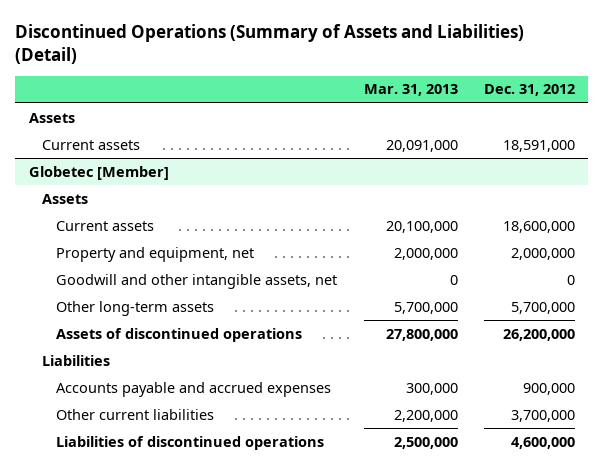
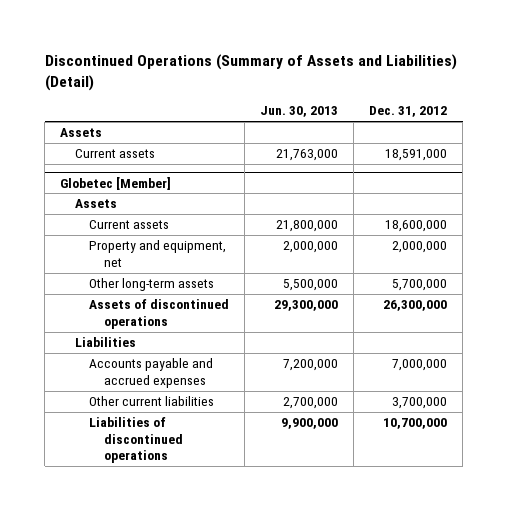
[363,84,458,97] Mar. 31, 2013 -> none
none -> [260,106,339,118] Jun. 30, 2013
[56,273,338,289] Goodwill and other intangible assets, net -> none
[502,328,575,341] 26,200,000 -> [383,300,448,312] 26,300,000
[522,382,575,395] 900,000 -> [392,359,448,372] 7,000,000
[510,436,575,449] 4,600,000 -> [383,418,448,430] 10,700,000

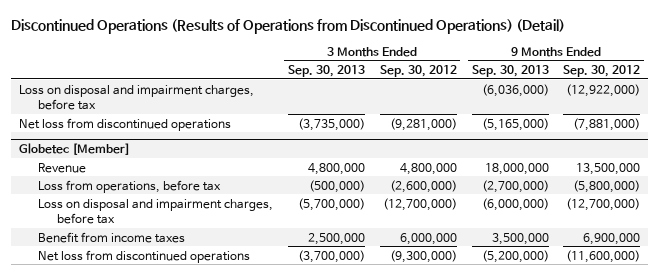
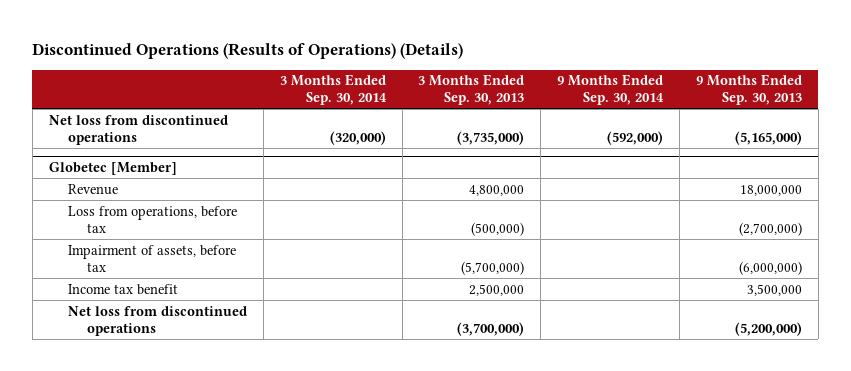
[11,19,566,35] Discontinued Operations (Results of Operations from Discontinued Operations) (Detail) -> [32,43,464,60] Discontinued Operations (Results of Operations) (Details)
[379,65,457,78] Sep. 30, 2012 -> none
[563,65,641,78] Sep. 30, 2012 -> none
none -> [279,74,387,106] 3 Months Ended Sep. 30, 2014
none -> [557,74,665,106] 9 Months Ended Sep. 30, 2014
[18,84,254,110] Loss on disposal and impairment charges, before tax -> none
[37,198,273,224] Loss on disposal and impairment charges, before tax -> [68,244,237,272] Impairment of assets, before tax
[37,231,185,243] Benefit from income taxes -> [68,283,179,295] Income tax benefit

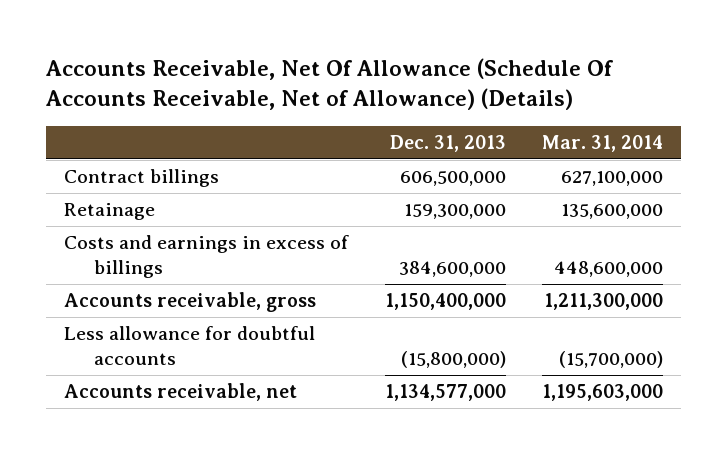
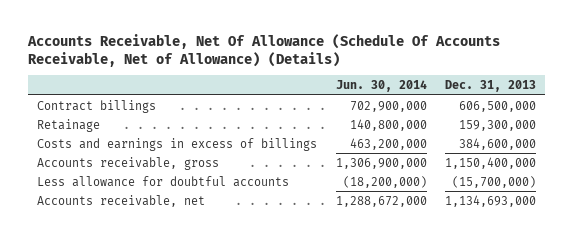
[541,134,663,152] Mar. 31, 2014 -> none
none -> [335,79,427,92] Jun. 30, 2014
[400,351,506,369] (15,800,000) -> [452,175,537,188] (15,700,000)
[384,384,506,402] 1,134,577,000 -> [445,194,537,207] 1,134,693,000

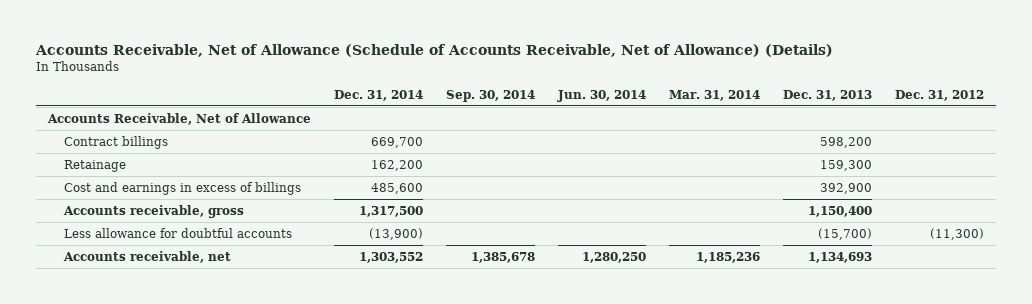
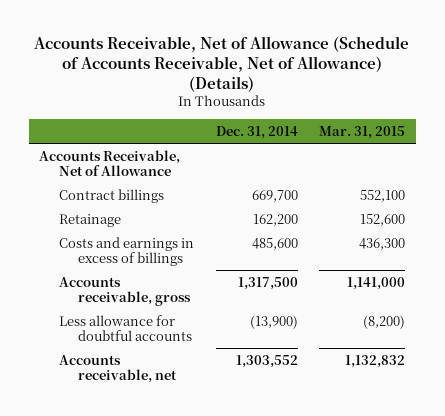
[446,89,536,102] Sep. 30, 2014 -> none
[557,89,647,102] Jun. 30, 2014 -> none
[669,89,761,101] Mar. 31, 2014 -> none
[783,89,873,101] Dec. 31, 2013 -> none
[895,89,985,101] Dec. 31, 2012 -> none
none -> [319,125,406,139] Mar. 31, 2015
[63,181,301,195] Cost and earnings in excess of billings -> [58,236,194,266] Costs and earnings in excess of billings

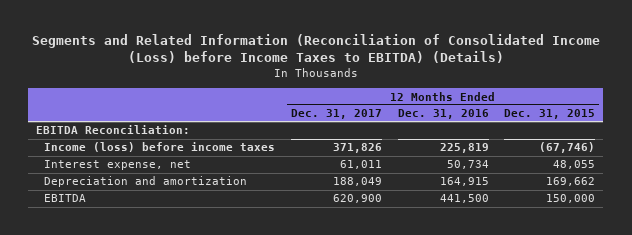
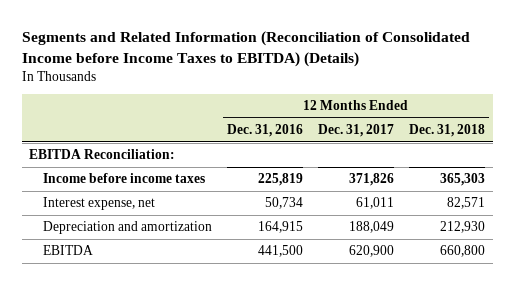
[31,34,600,64] Segments and Related Information (Reconciliation of Consolidated Income (Loss) before Income Taxes to EBITDA) (Details) -> [21,31,470,67] Segments and Related Information (Reconciliation of Consolidated Income before Income Taxes to EBITDA) (Details)
[504,109,596,120] Dec. 31, 2015 -> none
none -> [409,124,486,138] Dec. 31, 2018
[44,142,276,153] Income (loss) before income taxes -> [43,173,206,184] Income before income taxes

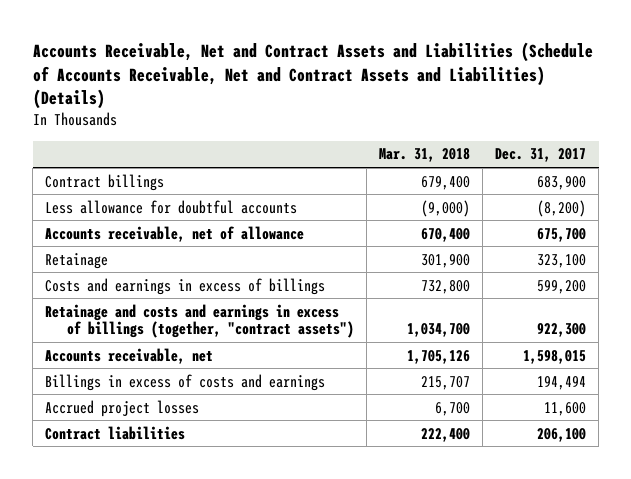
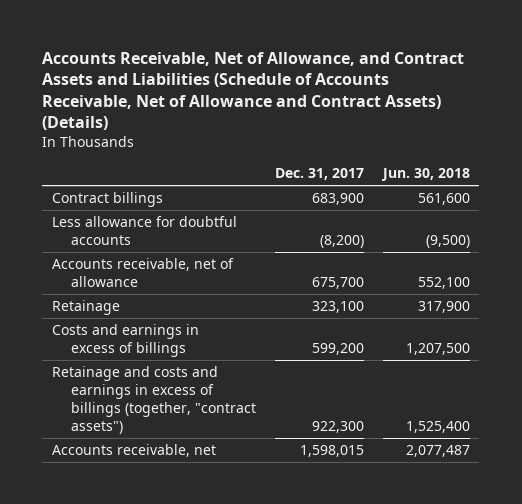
[32,41,593,110] Accounts Receivable, Net and Contract Assets and Liabilities (Schedule of Accounts Receivable, Net and Contract Assets and Liabilities) (Details) -> [42,51,465,131] Accounts Receivable, Net of Allowance, and Contract Assets and Liabilities (Schedule of Accounts Receivable, Net of Allowance and Contract Assets) (Details)
[378,148,470,163] Mar. 31, 2018 -> none
none -> [380,168,470,182] Jun. 30, 2018
[45,373,326,391] Billings in excess of costs and earnings -> none
[45,399,200,417] Accrued project losses -> none
[45,425,186,440] Contract liabilities -> none

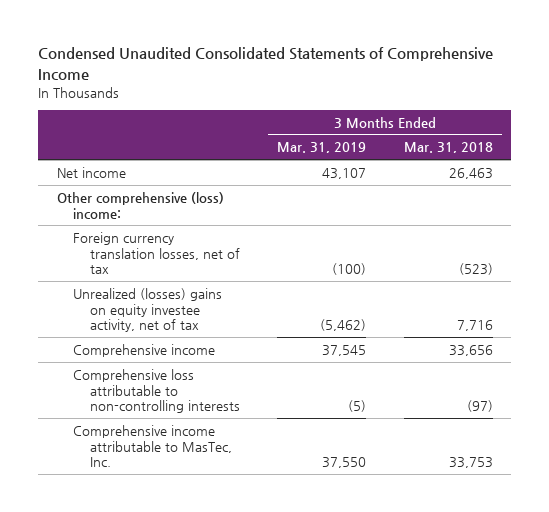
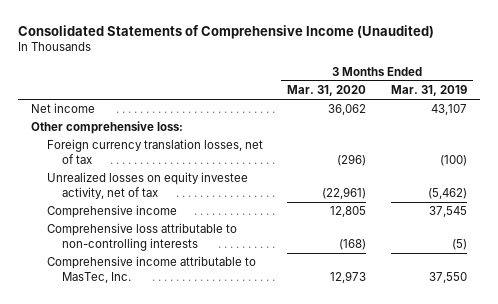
[37,47,493,80] Condensed Unaudited Consolidated Statements of Comprehensive Income -> [18,24,435,39] Consolidated Statements of Comprehensive Income (Unaudited)
[403,142,493,154] Mar. 31, 2018 -> none
none -> [287,85,367,97] Mar. 31, 2020
[56,191,224,219] Other comprehensive (loss) income: -> [30,121,183,135] Other comprehensive loss:
[73,287,223,333] Unrealized (losses) gains on equity investee activity, net of tax -> [46,172,248,199] Unrealized losses on equity investee activity, net of tax

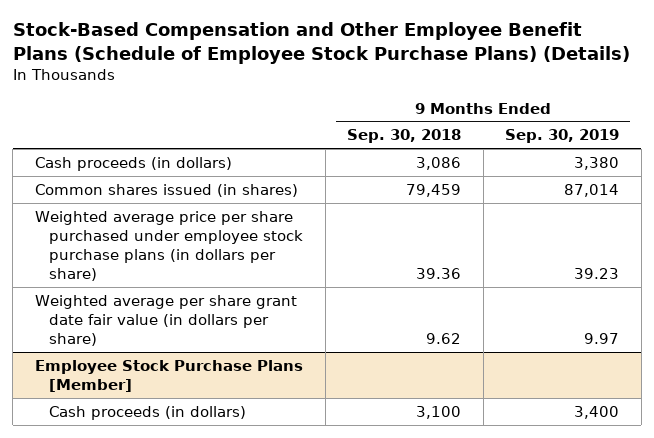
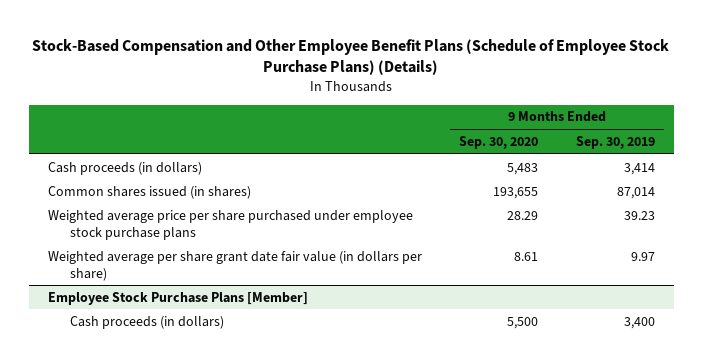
[347,129,462,144] Sep. 30, 2018 -> none
none -> [459,135,539,149] Sep. 30, 2020
[574,156,620,170] 3,380 -> [623,162,655,175] 3,414
[34,210,304,281] Weighted average price per share purchased under employee stock purchase plans (in dollars per share) -> [47,209,413,240] Weighted average price per share purchased under employee stock purchase plans

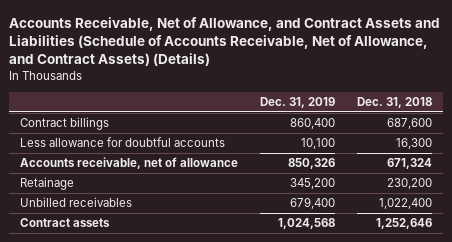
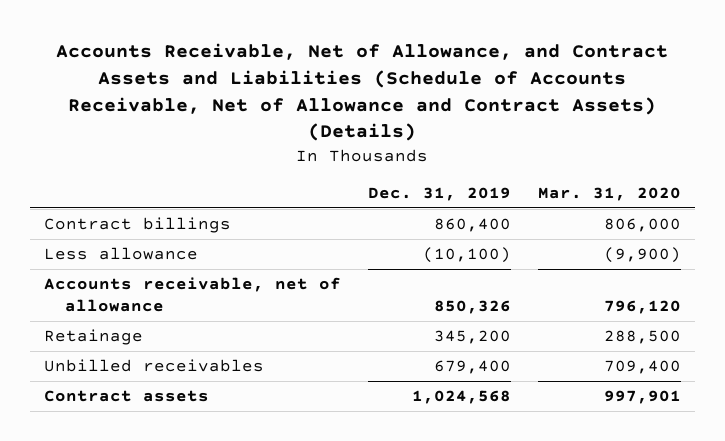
[9,16,441,67] Accounts Receivable, Net of Allowance, and Contract Assets and Liabilities (Schedule of Accounts Receivable, Net of Allowance, and Contract Assets) (Details) -> [56,42,669,142] Accounts Receivable, Net of Allowance, and Contract Assets and Liabilities (Schedule of Accounts Receivable, Net of Allowance and Contract Assets) (Details)
[357,96,433,108] Dec. 31, 2018 -> none
none -> [538,187,682,202] Mar. 31, 2020
[20,137,226,148] Less allowance for doubtful accounts -> [43,247,198,261] Less allowance
[301,138,336,150] 10,100 -> [422,247,511,264] (10,100)

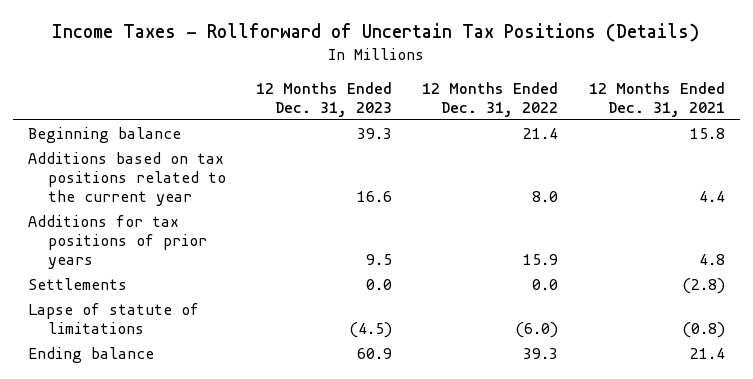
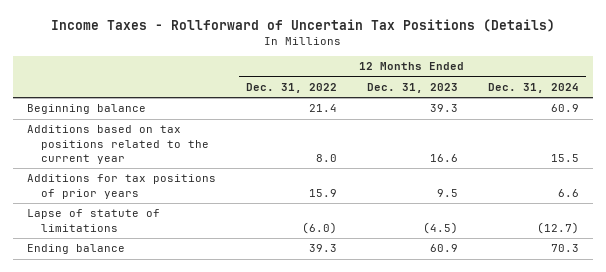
[588,81,725,117] 12 Months Ended Dec. 31, 2021 -> none
none -> [487,82,579,93] Dec. 31, 2024
[28,278,128,291] Settlements -> none

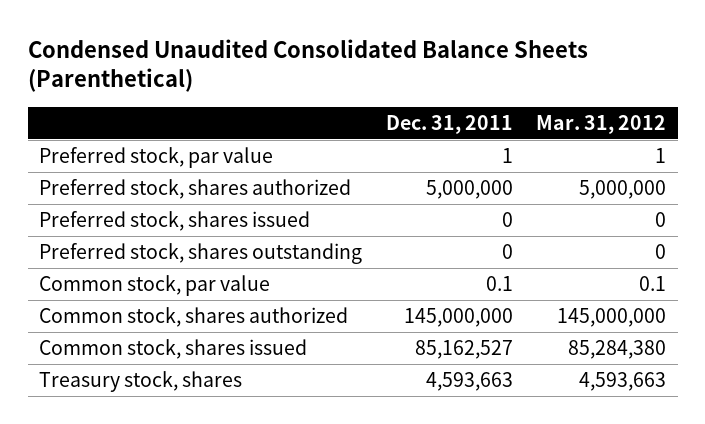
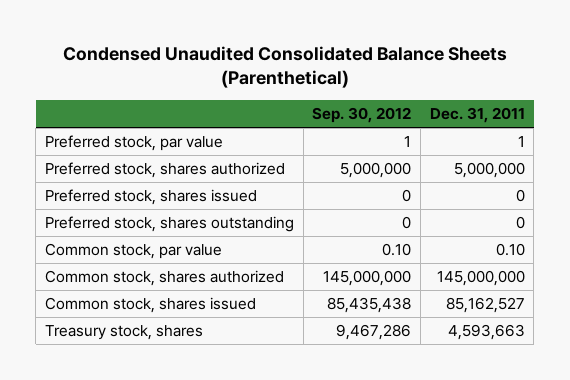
[535,114,666,134] Mar. 31, 2012 -> none
none -> [312,107,412,124] Sep. 30, 2012
[485,276,513,292] 0.1 -> [495,243,525,257] 0.10

